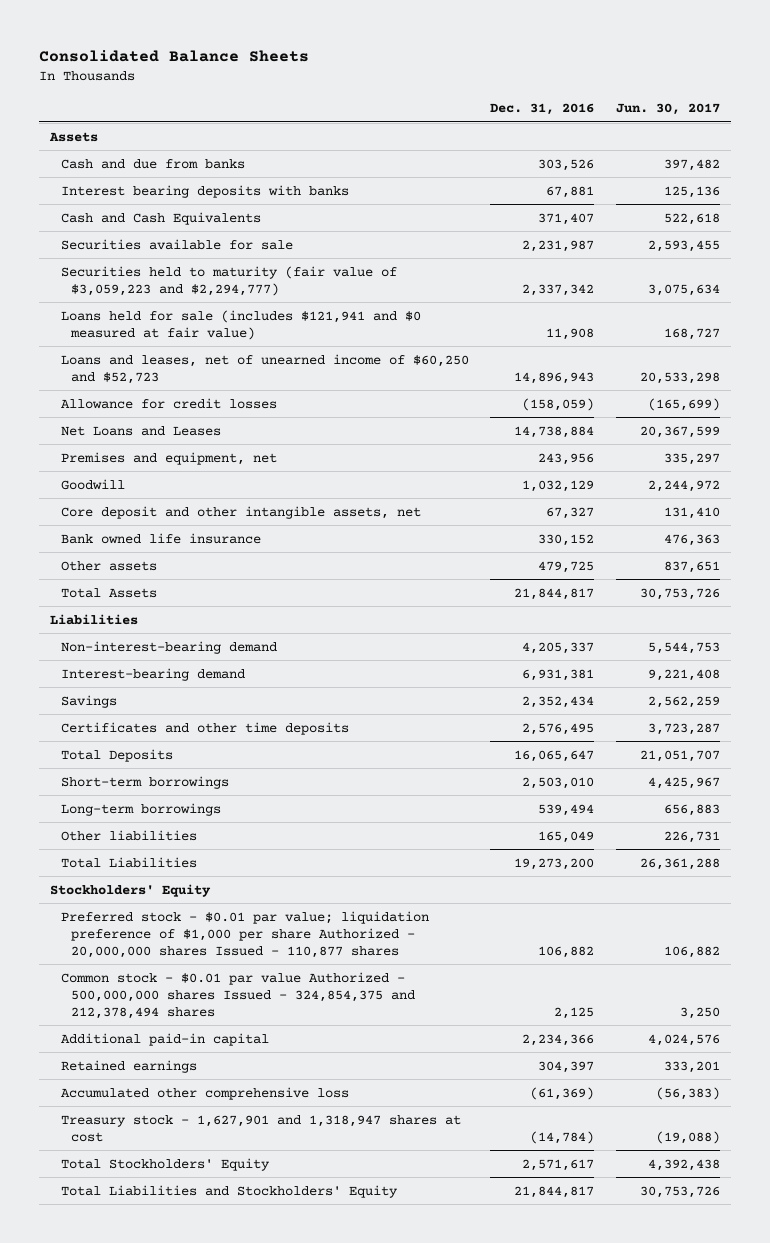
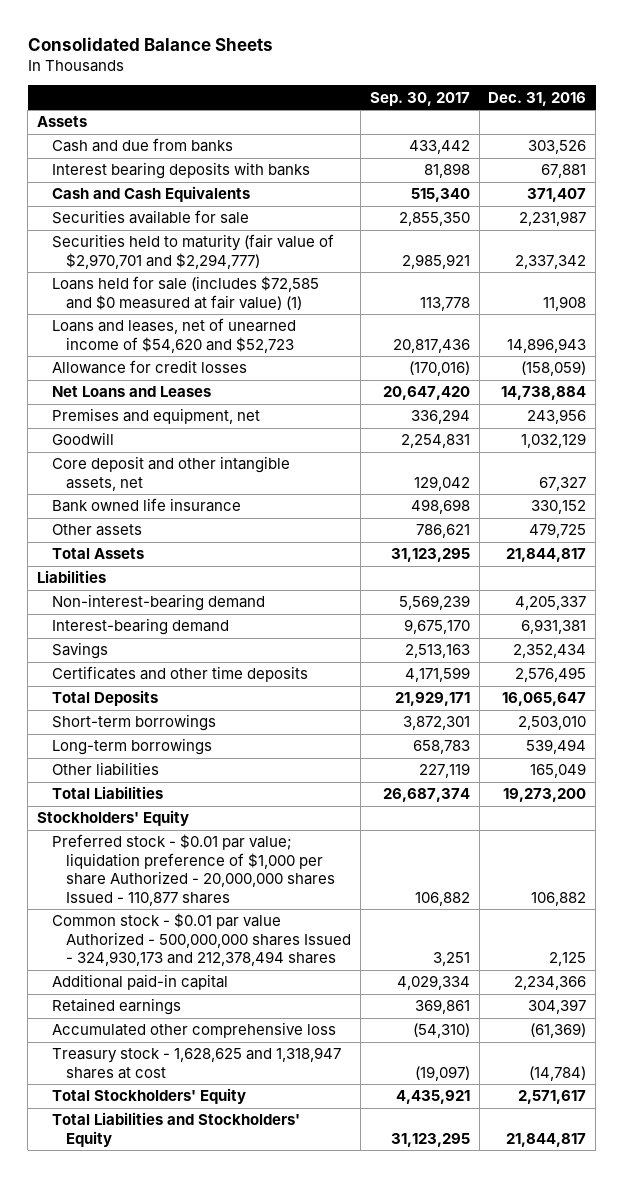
[615,103,720,116] Jun. 30, 2017 -> none
none -> [369,91,470,106] Sep. 30, 2017
[60,265,397,296] Securities held to maturity (fair value of $3,059,223 and $2,294,777) -> [51,234,334,269] Securities held to maturity (fair value of $2,970,701 and $2,294,777)
[60,309,421,340] Loans held for sale (includes $121,941 and $0 measured at fair value) -> [51,276,319,310] Loans held for sale (includes $72,585 and $0 measured at fair value) (1)
[60,353,469,384] Loans and leases, net of unearned income of $60,250 and $52,723 -> [51,318,296,353] Loans and leases, net of unearned income of $54,620 and $52,723
[60,971,416,1019] Common stock - $0.01 par value Authorized - 500,000,000 shares Issued - 324,854,375 and 212,378,494 shares -> [51,913,352,967] Common stock - $0.01 par value Authorized - 500,000,000 shares Issued - 324,930,173 and 212,378,494 shares
[60,1114,461,1142] Treasury stock - 1,627,901 and 1,318,947 shares at cost -> [51,1047,341,1079] Treasury stock - 1,628,625 and 1,318,947 shares at cost

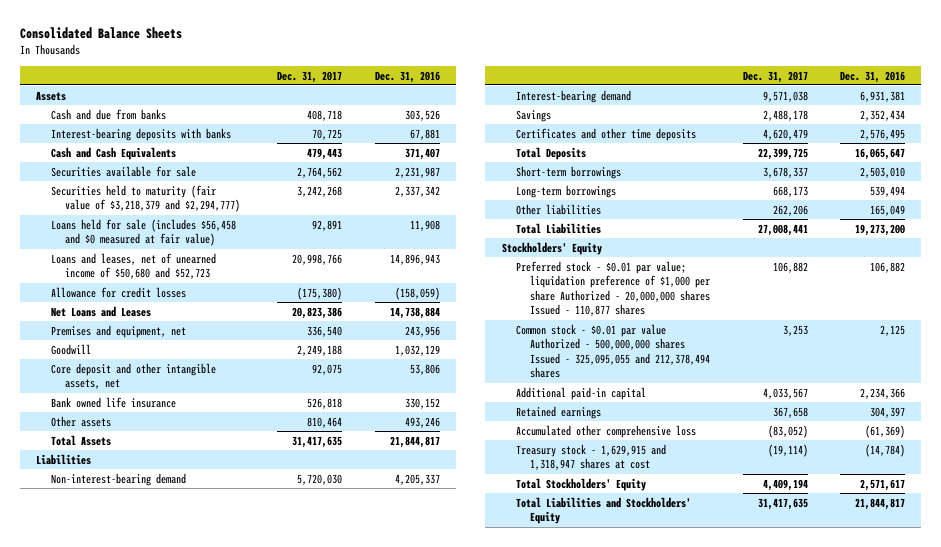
[369,91,470,106] Sep. 30, 2017 -> none
none -> [277,70,343,83] Dec. 31, 2017
[51,162,310,180] Interest bearing deposits with banks -> [50,127,231,141] Interest-bearing deposits with banks
[51,234,334,269] Securities held to maturity (fair value of $2,970,701 and $2,294,777) -> [50,184,241,213] Securities held to maturity (fair value of $3,218,379 and $2,294,777)
[51,276,319,310] Loans held for sale (includes $72,585 and $0 measured at fair value) (1) -> [50,218,236,247] Loans held for sale (includes $56,458 and $0 measured at fair value)
[51,318,296,353] Loans and leases, net of unearned income of $54,620 and $52,723 -> [50,252,216,280] Loans and leases, net of unearned income of $50,680 and $52,723
[539,476,587,491] 67,327 -> [409,363,440,375] 53,806
[529,523,587,539] 479,725 -> [404,416,440,428] 493,246
[51,913,352,967] Common stock - $0.01 par value Authorized - 500,000,000 shares Issued - 324,930,173 and 212,378,494 shares -> [515,323,711,379] Common stock - $0.01 par value Authorized - 500,000,000 shares Issued - 325,095,055 and 212,378,494 shares
[51,1047,341,1079] Treasury stock - 1,628,625 and 1,318,947 shares at cost -> [515,443,666,471] Treasury stock - 1,629,915 and 1,318,947 shares at cost

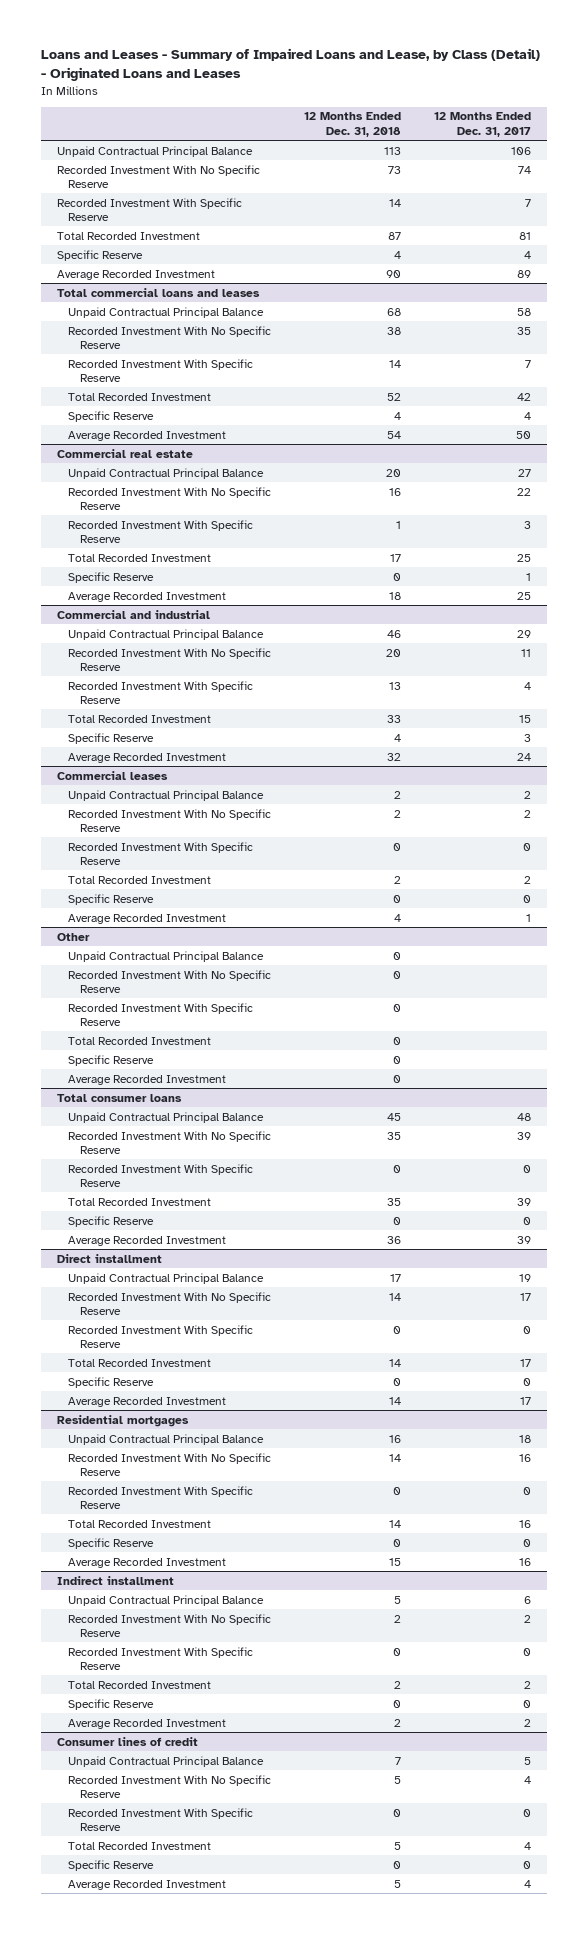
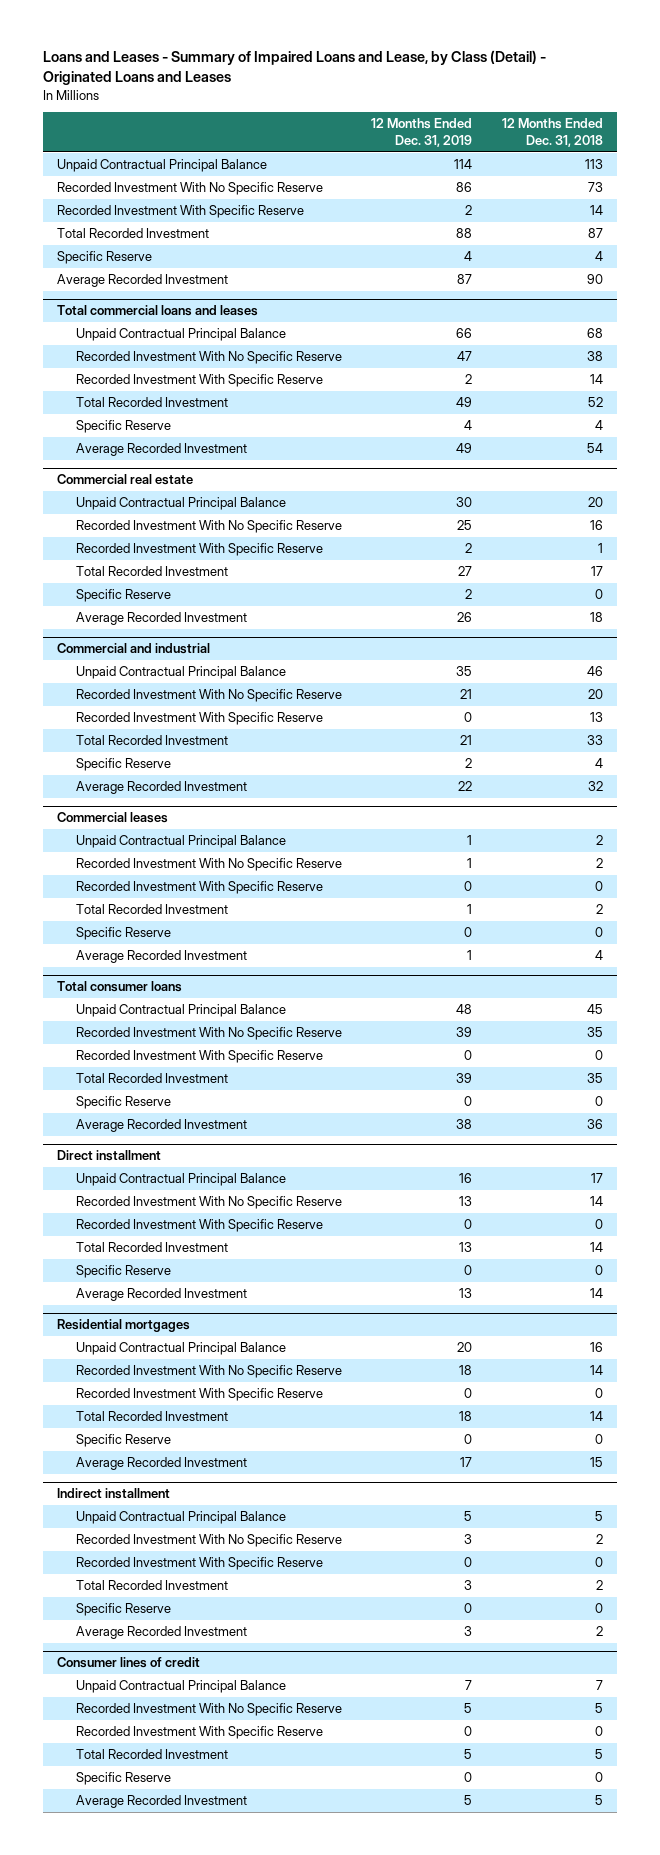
[433,112,531,137] 12 Months Ended Dec. 31, 2017 -> none
none -> [371,118,473,147] 12 Months Ended Dec. 31, 2019
[56,932,90,941] Other -> none
[68,950,265,962] Unpaid Contractual Principal Balance -> none
[68,969,272,994] Recorded Investment With No Specific Reserve -> none
[68,1002,254,1027] Recorded Investment With Specific Reserve -> none
[68,1036,212,1045] Total Recorded Investment -> none
[68,1054,155,1066] Specific Reserve -> none
[68,1074,227,1085] Average Recorded Investment -> none

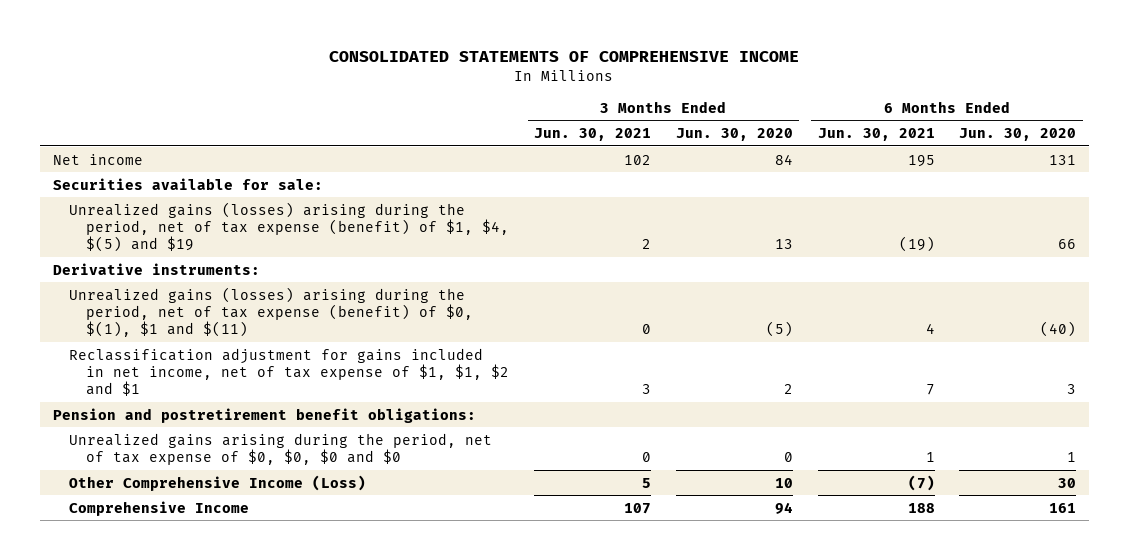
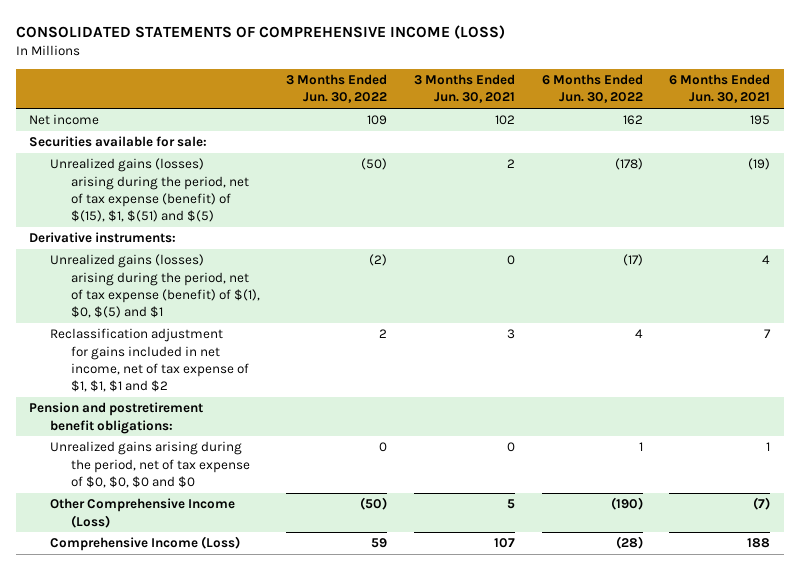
[329,51,800,63] CONSOLIDATED STATEMENTS OF COMPREHENSIVE INCOME -> [16,24,506,39] CONSOLIDATED STATEMENTS OF COMPREHENSIVE INCOME (LOSS)
[675,127,793,141] Jun. 30, 2020 -> none
[959,127,1077,141] Jun. 30, 2020 -> none
none -> [286,73,388,104] 3 Months Ended Jun. 30, 2022
none -> [541,73,643,104] 6 Months Ended Jun. 30, 2022
[69,201,510,253] Unrealized gains (losses) arising during the period, net of tax expense (benefit) of $1, $4, $(5) and $19 -> [50,158,249,223] Unrealized gains (losses) arising during the period, net of tax expense (benefit) of $(15), $1, $(51) and $(5)
[69,286,474,338] Unrealized gains (losses) arising during the period, net of tax expense (benefit) of $0, $(1), $1 and $(11) -> [50,254,260,319] Unrealized gains (losses) arising during the period, net of tax expense (benefit) of $(1), $0, $(5) and $1
[69,347,510,397] Reclassification adjustment for gains included in net income, net of tax expense of $1, $1, $2 and $1 -> [50,328,249,393] Reclassification adjustment for gains included in net income, net of tax expense of $1, $1, $1 and $2
[69,500,250,516] Comprehensive Income -> [50,536,241,552] Comprehensive Income (Loss)

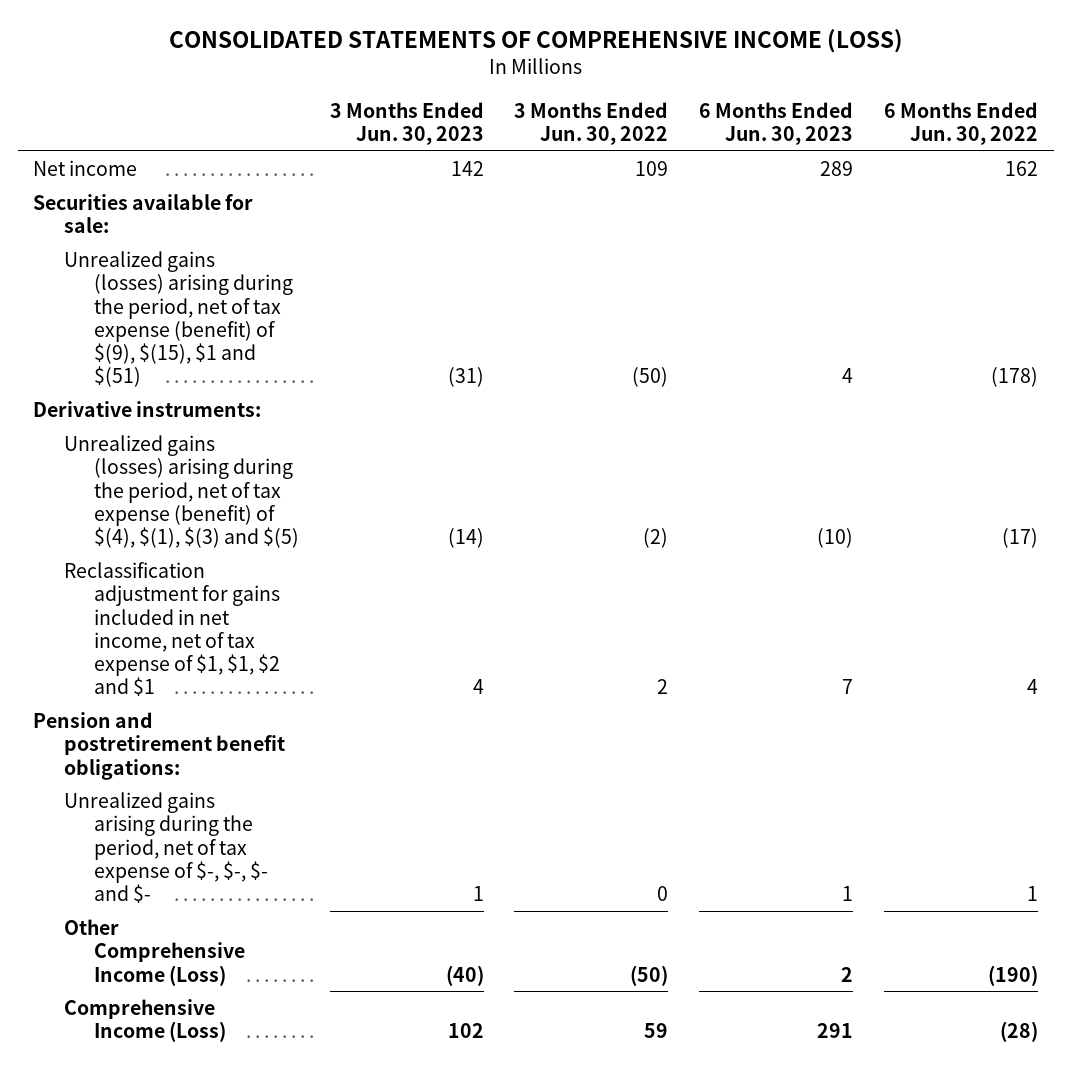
[414,73,516,104] 3 Months Ended Jun. 30, 2021 -> none
[669,73,771,104] 6 Months Ended Jun. 30, 2021 -> none
none -> [329,101,484,146] 3 Months Ended Jun. 30, 2023
none -> [699,101,854,146] 6 Months Ended Jun. 30, 2023
[50,158,249,223] Unrealized gains (losses) arising during the period, net of tax expense (benefit) of $(15), $1, $(51) and $(5) -> [63,251,293,388] Unrealized gains (losses) arising during the period, net of tax expense (benefit) of $(9), $(15), $1 and $(51)
[50,254,260,319] Unrealized gains (losses) arising during the period, net of tax expense (benefit) of $(1), $0, $(5) and $1 -> [63,435,299,549] Unrealized gains (losses) arising during the period, net of tax expense (benefit) of $(4), $(1), $(3) and $(5)
[50,328,249,393] Reclassification adjustment for gains included in net income, net of tax expense of $1, $1, $1 and $2 -> [63,562,280,697] Reclassification adjustment for gains included in net income, net of tax expense of $1, $1, $2 and $1
[50,441,250,488] Unrealized gains arising during the period, net of tax expense of $0, $0, $0 and $0 -> [63,792,268,904] Unrealized gains arising during the period, net of tax expense of $-, $-, $- and $-

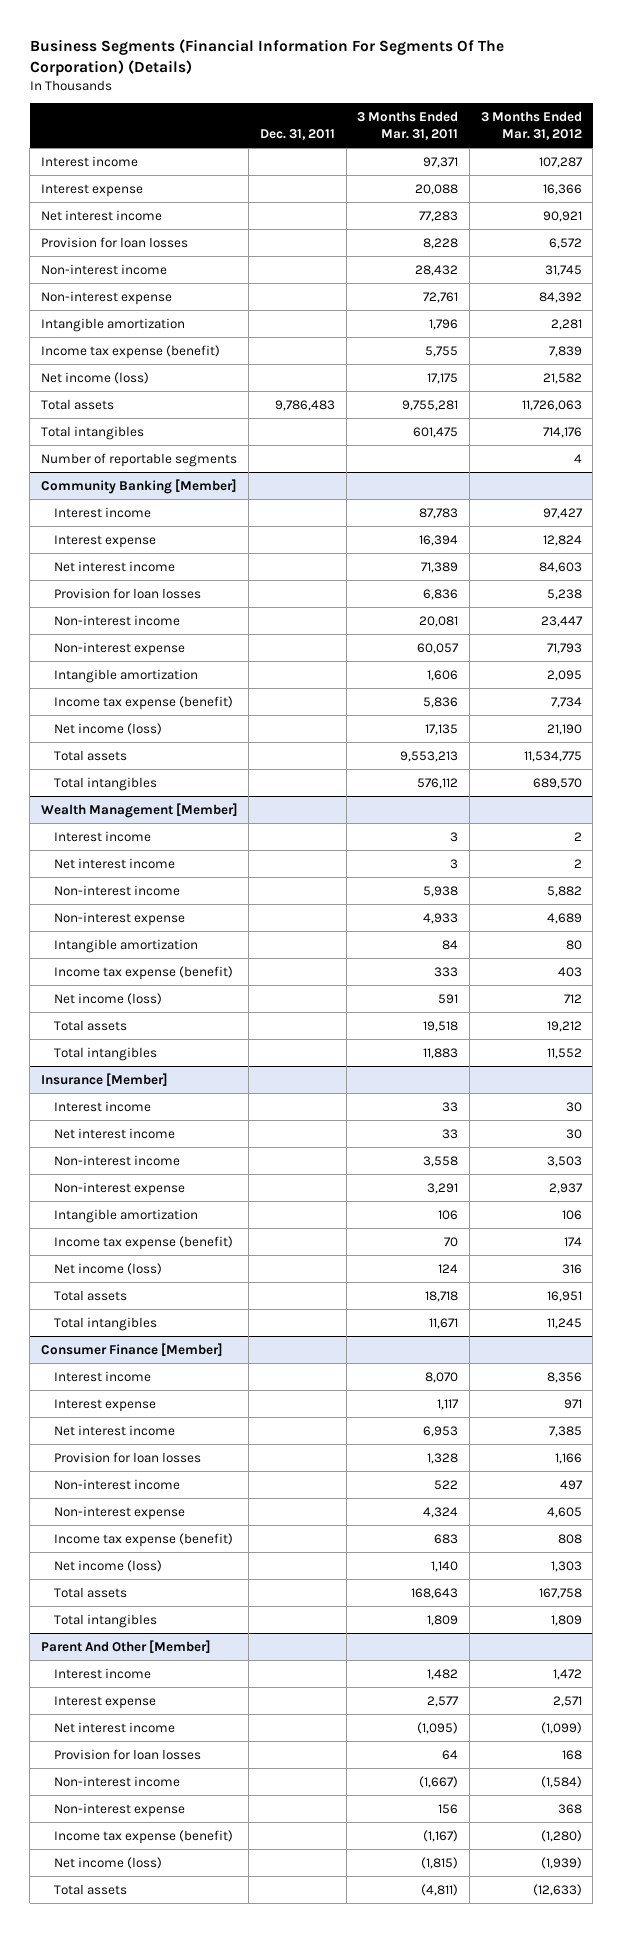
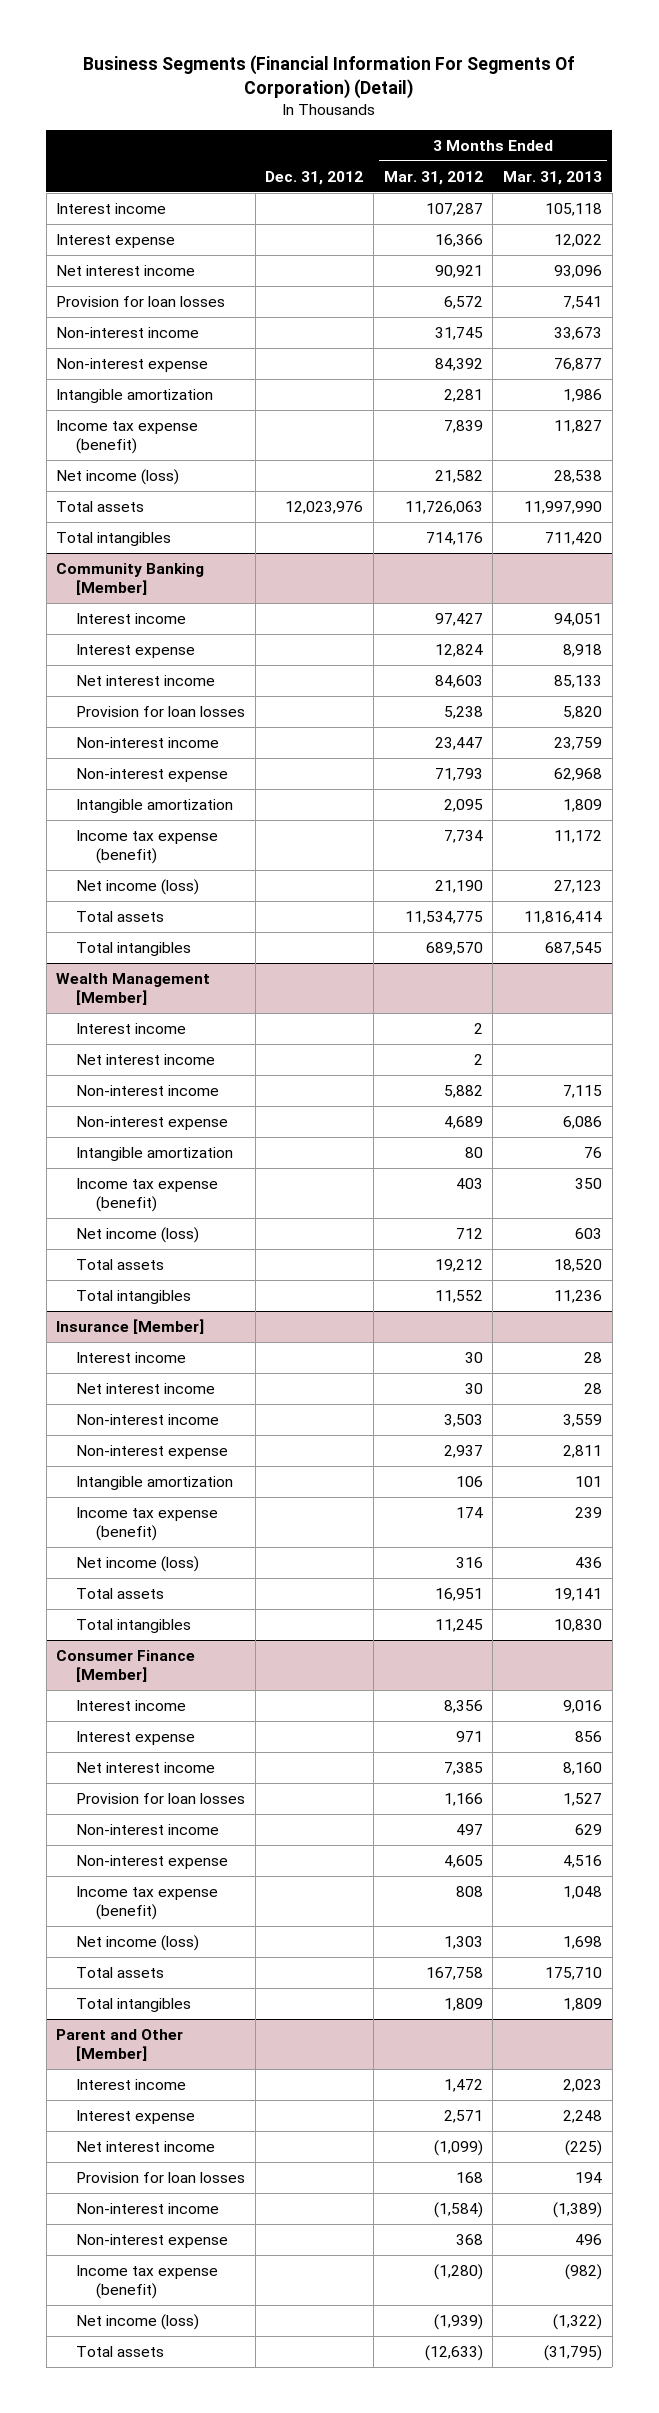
[29,38,504,76] Business Segments (Financial Information For Segments Of The Corporation) (Details) -> [83,55,575,99] Business Segments (Financial Information For Segments Of Corporation) (Detail)
[260,128,336,140] Dec. 31, 2011 -> none
[357,111,459,140] 3 Months Ended Mar. 31, 2011 -> none
none -> [265,170,364,185] Dec. 31, 2012
none -> [503,170,603,185] Mar. 31, 2013
[40,452,237,467] Number of reportable segments -> none
[40,1639,211,1653] Parent And Other [Member] -> [56,2028,184,2061] Parent and Other [Member]

